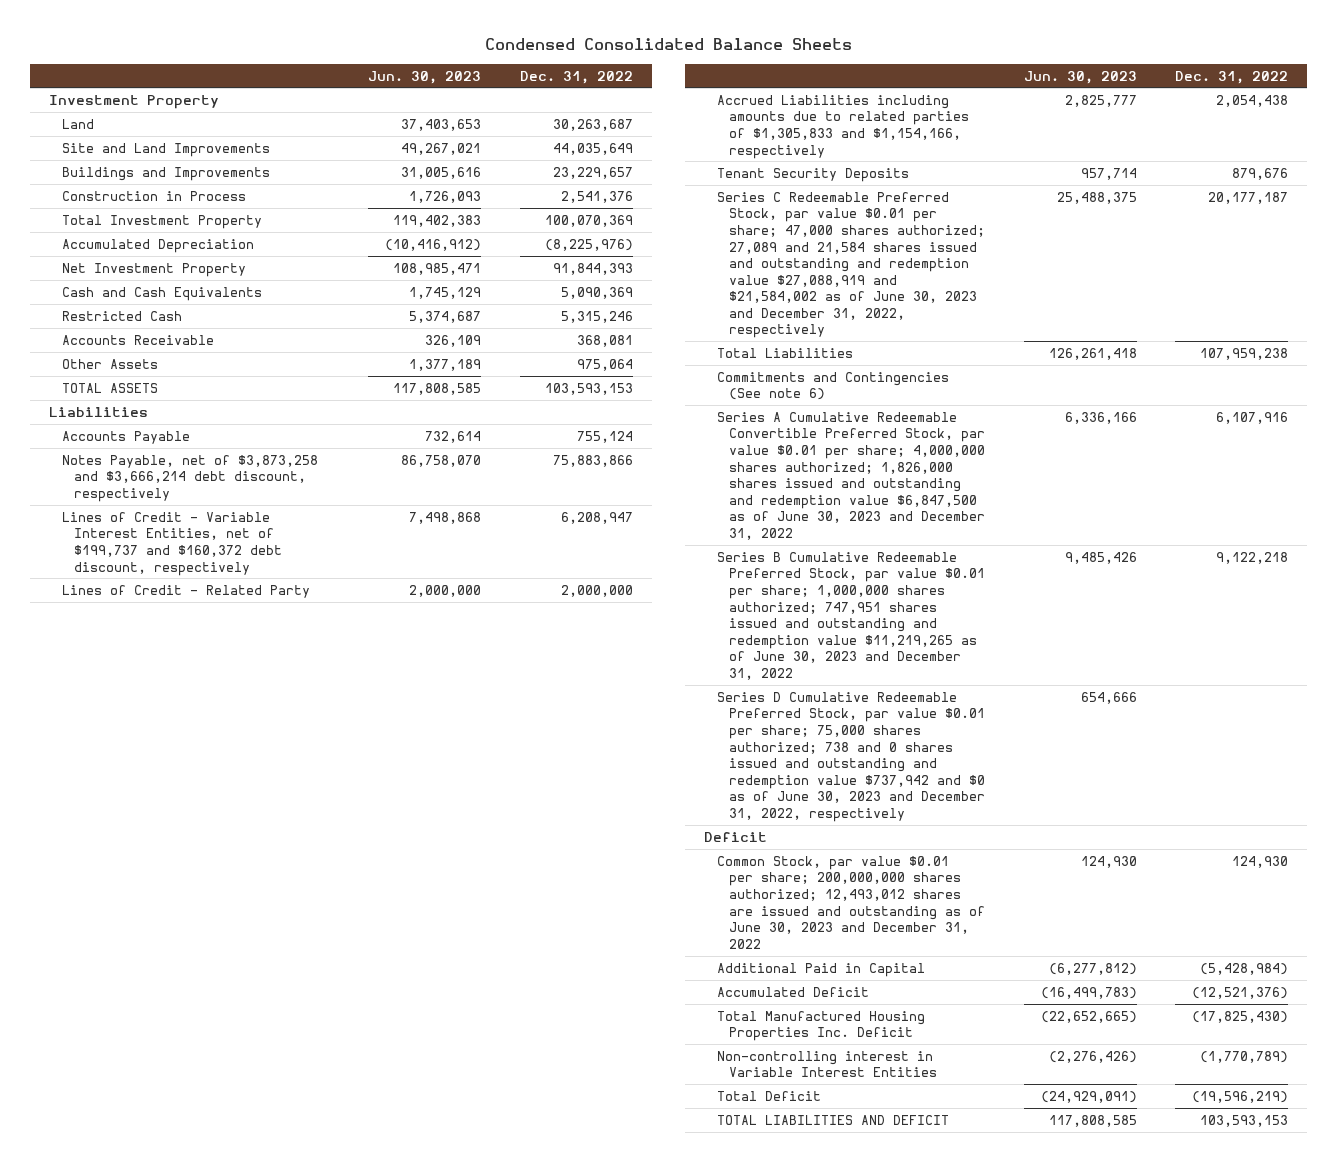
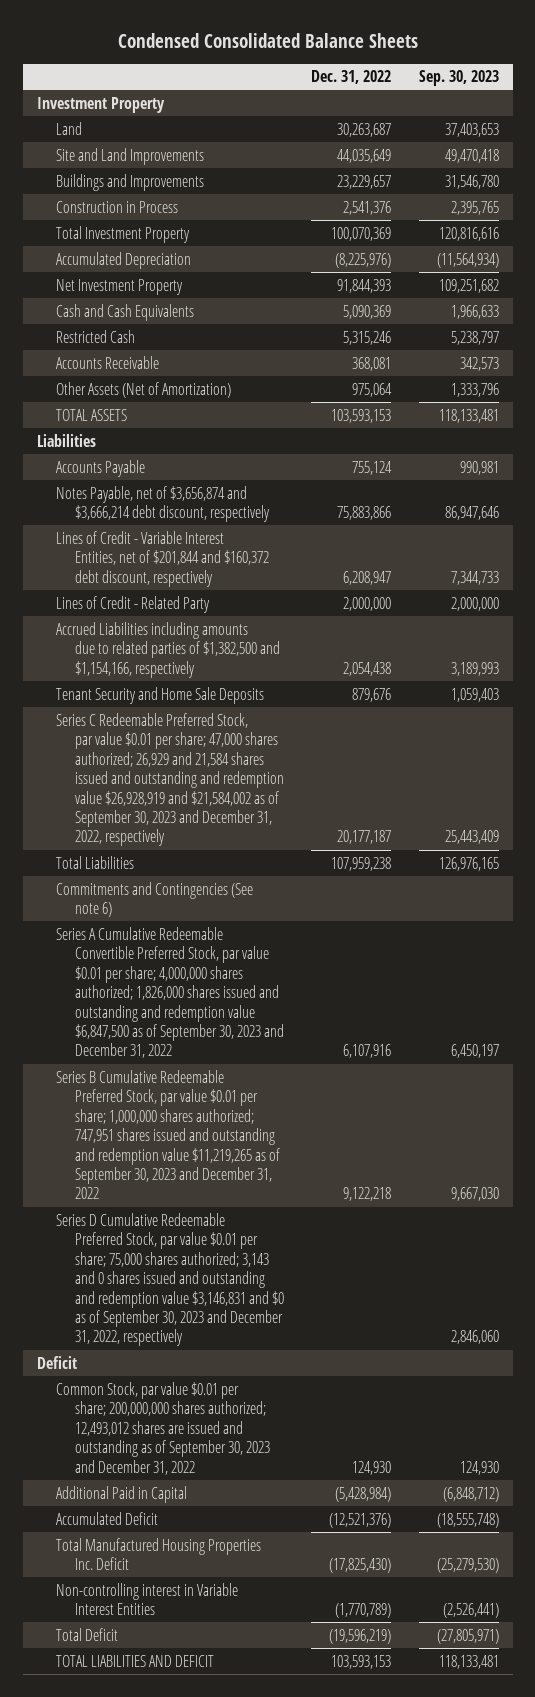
[368,70,482,84] Jun. 30, 2023 -> none
none -> [418,70,499,87] Sep. 30, 2023
[61,358,158,369] Other Assets -> [55,381,231,398] Other Assets (Net of Amortization)
[61,454,318,503] Notes Payable, net of $3,873,258 and $3,666,214 debt discount, respectively -> [55,485,270,523] Notes Payable, net of $3,656,874 and $3,666,214 debt discount, respectively
[61,511,282,576] Lines of Credit - Variable Interest Entities, net of $199,737 and $160,372 debt discount, respectively -> [55,530,269,587] Lines of Credit - Variable Interest Entities, net of $201,844 and $160,372 debt discount, respectively
[716,94,970,159] Accrued Liabilities including amounts due to related parties of $1,305,833 and $1,154,166, respectively -> [55,621,280,678] Accrued Liabilities including amounts due to related parties of $1,382,500 and $1,154,166, respectively
[716,167,909,182] Tenant Security Deposits -> [55,686,264,704] Tenant Security and Home Sale Deposits
[716,191,986,339] Series C Redeemable Preferred Stock, par value $0.01 per share; 47,000 shares authorized; 27,089 and 21,584 shares issued and outstanding and redemption value $27,088,919 and $21,584,002 as of June 30, 2023 and December 31, 2022, respectively -> [55,712,284,847] Series C Redeemable Preferred Stock, par value $0.01 per share; 47,000 shares authorized; 26,929 and 21,584 shares issued and outstanding and redemption value $26,928,919 and $21,584,002 as of September 30, 2023 and December 31, 2022, respectively
[716,411,986,540] Series A Cumulative Redeemable Convertible Preferred Stock, par value $0.01 per share; 4,000,000 shares authorized; 1,826,000 shares issued and outstanding and redemption value $6,847,500 as of June 30, 2023 and December 31, 2022 -> [55,926,284,1059] Series A Cumulative Redeemable Convertible Preferred Stock, par value $0.01 per share; 4,000,000 shares authorized; 1,826,000 shares issued and outstanding and redemption value $6,847,500 as of September 30, 2023 and December 31, 2022
[716,551,986,680] Series B Cumulative Redeemable Preferred Stock, par value $0.01 per share; 1,000,000 shares authorized; 747,951 shares issued and outstanding and redemption value $11,219,265 as of June 30, 2023 and December 31, 2022 -> [55,1069,280,1200] Series B Cumulative Redeemable Preferred Stock, par value $0.01 per share; 1,000,000 shares authorized; 747,951 shares issued and outstanding and redemption value $11,219,265 as of September 30, 2023 and December 31, 2022
[716,691,986,822] Series D Cumulative Redeemable Preferred Stock, par value $0.01 per share; 75,000 shares authorized; 738 and 0 shares issued and outstanding and redemption value $737,942 and $0 as of June 30, 2023 and December 31, 2022, respectively -> [55,1212,284,1347] Series D Cumulative Redeemable Preferred Stock, par value $0.01 per share; 75,000 shares authorized; 3,143 and 0 shares issued and outstanding and redemption value $3,146,831 and $0 as of September 30, 2023 and December 31, 2022, respectively
[716,855,986,949] Common Stock, par value $0.01 per share; 200,000,000 shares authorized; 12,493,012 shares are issued and outstanding as of June 30, 2023 and December 31, 2022 -> [55,1381,270,1475] Common Stock, par value $0.01 per share; 200,000,000 shares authorized; 12,493,012 shares are issued and outstanding as of September 30, 2023 and December 31, 2022

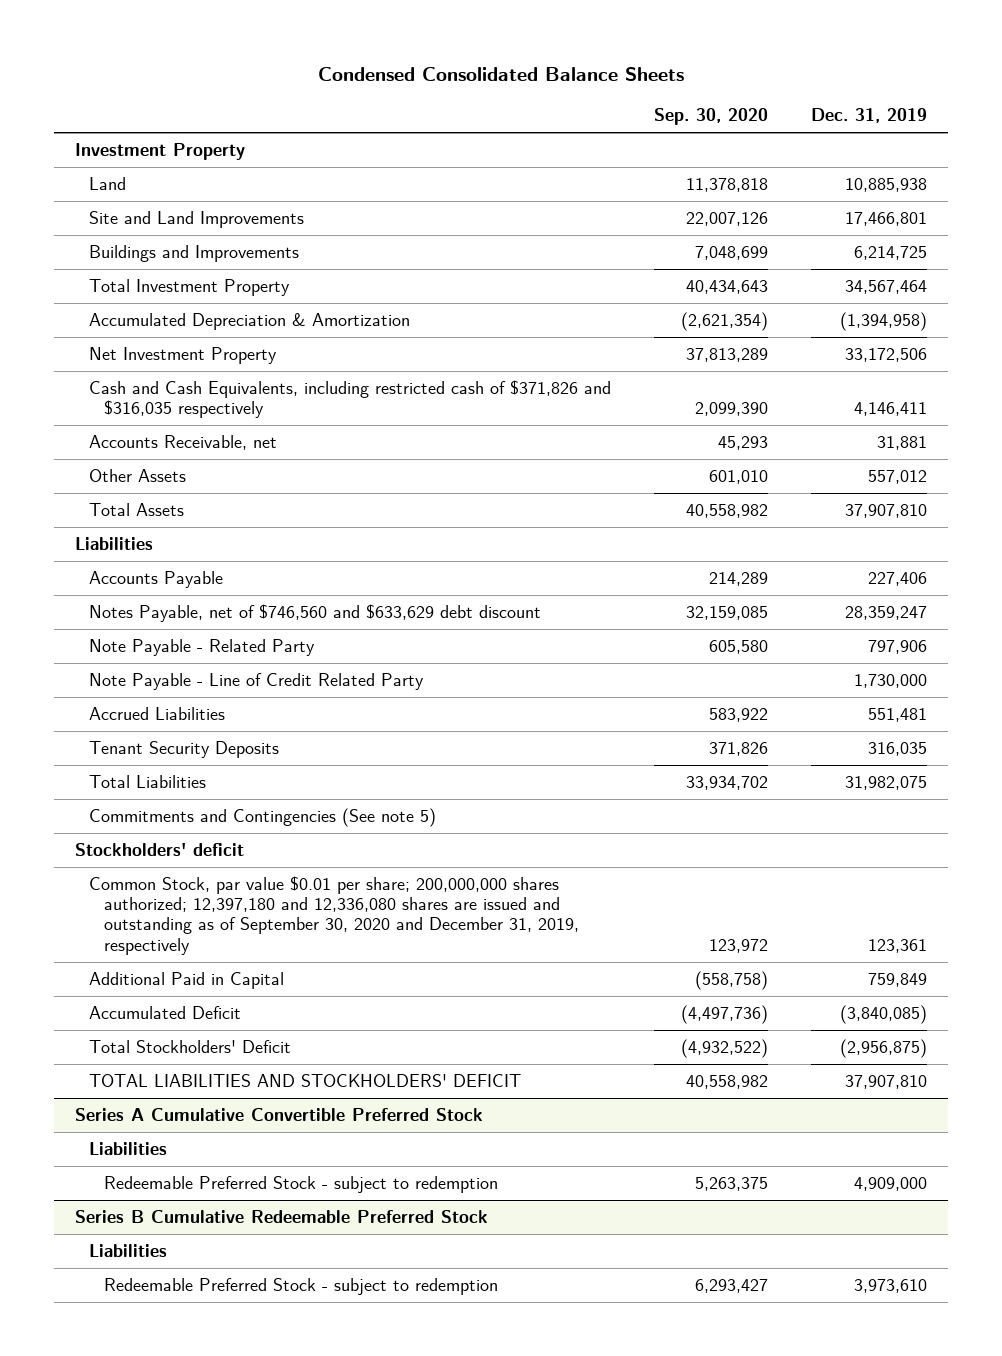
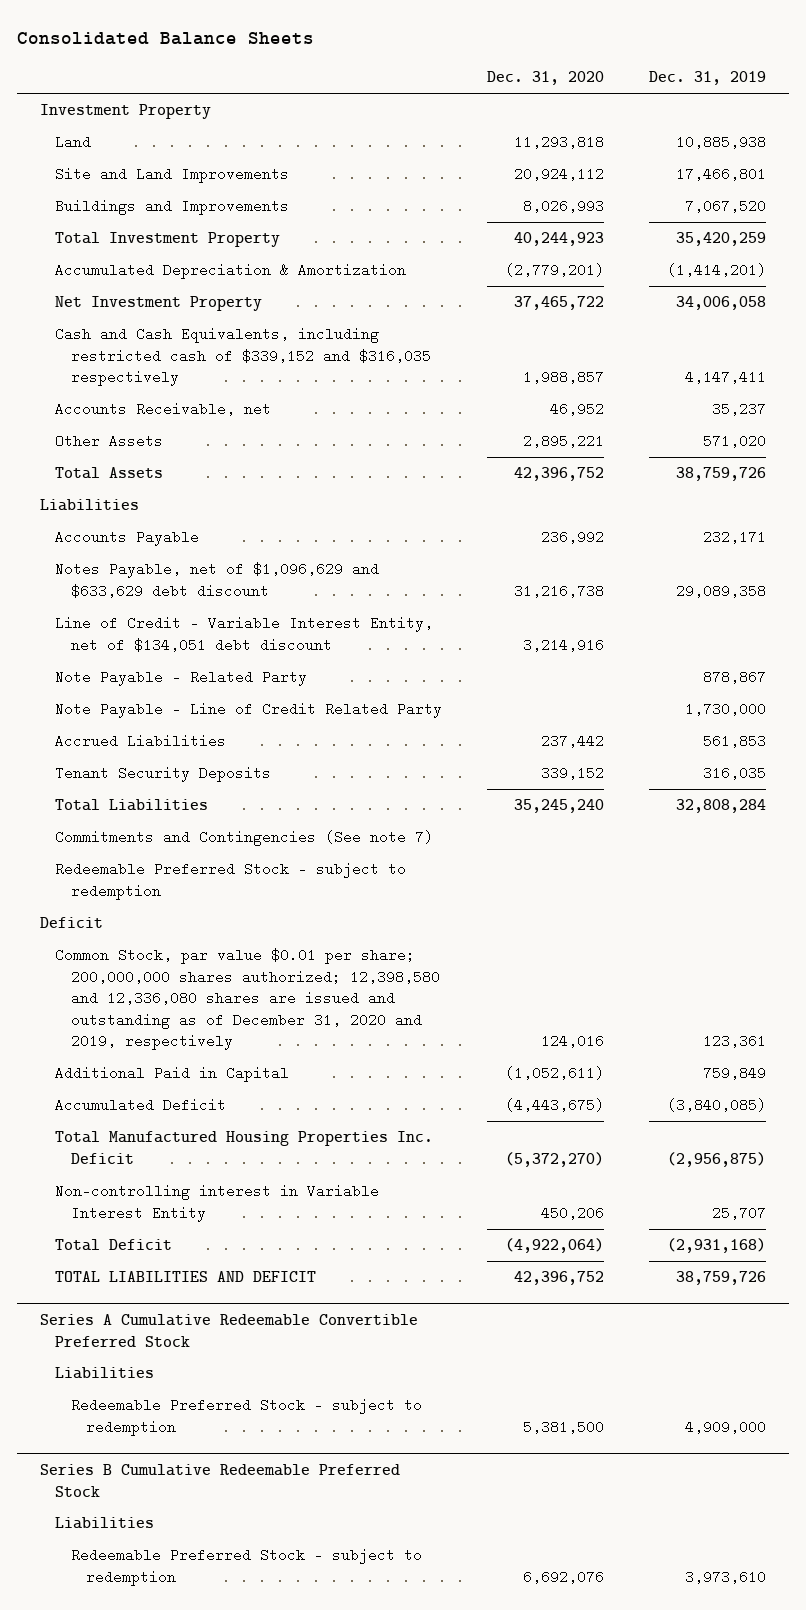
[318,66,685,81] Condensed Consolidated Balance Sheets -> [17,31,315,45] Consolidated Balance Sheets
[654,108,769,126] Sep. 30, 2020 -> none
none -> [487,71,605,86] Dec. 31, 2020
[854,246,928,261] 6,214,725 -> [685,199,767,214] 7,067,520
[845,280,928,295] 34,567,464 -> [676,232,767,247] 35,420,259
[840,312,928,332] (1,394,958) -> [667,263,767,278] (1,414,201)
[845,348,928,363] 33,172,506 -> [676,296,767,311] 34,006,058
[89,380,612,419] Cash and Cash Equivalents, including restricted cash of $371,826 and $316,035 respectively -> [55,327,431,387] Cash and Cash Equivalents, including restricted cash of $339,152 and $316,035 respectively
[854,402,928,417] 4,146,411 -> [685,370,767,385] 4,147,411
[877,436,928,451] 31,881 -> [712,402,767,417] 35,237
[868,470,928,485] 557,012 -> [703,434,767,449] 571,020
[845,504,928,519] 37,907,810 -> [676,467,767,482] 38,759,726
[868,572,928,587] 227,406 -> [703,530,767,545] 232,171
[89,604,542,623] Notes Payable, net of $746,560 and $633,629 debt discount -> [55,562,380,598] Notes Payable, net of $1,096,629 and $633,629 debt discount
[845,606,928,621] 28,359,247 -> [676,583,767,598] 29,089,358
none -> [55,616,434,652] Line of Credit - Variable Interest Entity, net of $134,051 debt discount
[868,640,928,655] 797,906 -> [703,670,767,685] 878,867
[868,708,928,723] 551,481 -> [703,734,767,749] 561,853
[845,776,928,791] 31,982,075 -> [676,799,767,814] 32,808,284
[89,808,437,828] Commitments and Contingencies (See note 5) -> [55,830,434,847] Commitments and Contingencies (See note 7)
none -> [55,862,407,900] Redeemable Preferred Stock - subject to redemption
[75,843,245,857] Stockholders' deficit -> [39,917,103,929] Deficit
[89,876,579,955] Common Stock, par value $0.01 per share; 200,000,000 shares authorized; 12,397,180 and 12,336,080 shares are issued and outstanding as of September 30, 2020 and December 31, 2019, respectively -> [55,948,440,1051] Common Stock, par value $0.01 per share; 200,000,000 shares authorized; 12,398,580 and 12,336,080 shares are issued and outstanding as of December 31, 2020 and 2019, respectively
none -> [55,1131,434,1164] Total Manufactured Housing Properties Inc. Deficit
none -> [55,1184,380,1222] Non-controlling interest in Variable Interest Entity
[89,1040,292,1054] Total Stockholders' Deficit -> [55,1239,173,1252] Total Deficit
[840,1039,928,1059] (2,956,875) -> [667,1238,767,1254] (2,931,168)
[89,1074,522,1088] TOTAL LIABILITIES AND STOCKHOLDERS' DEFICIT -> [55,1271,317,1283] TOTAL LIABILITIES AND DEFICIT
[845,1075,928,1090] 37,907,810 -> [676,1271,767,1286] 38,759,726
[75,1108,484,1122] Series A Cumulative Convertible Preferred Stock -> [39,1314,418,1347] Series A Cumulative Redeemable Convertible Preferred Stock

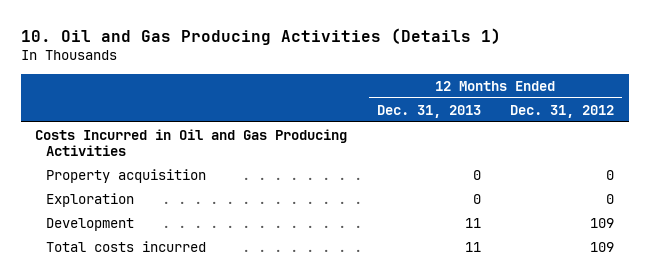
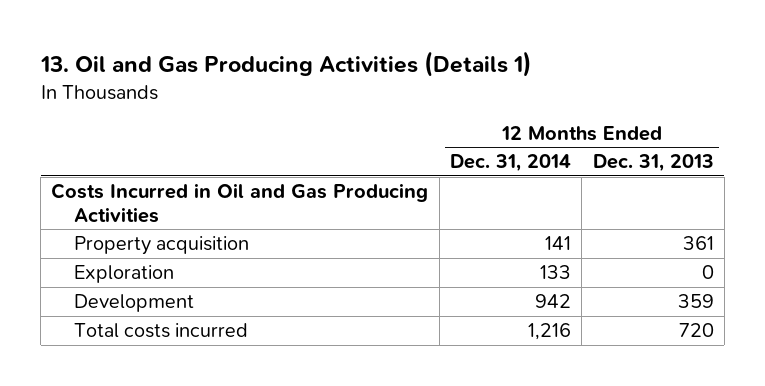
[20,27,501,45] 10. Oil and Gas Producing Activities (Details 1) -> [39,50,532,77] 13. Oil and Gas Producing Activities (Details 1)
[510,104,615,118] Dec. 31, 2012 -> none
none -> [449,154,571,173] Dec. 31, 2014
[472,169,481,180] 0 -> [682,236,714,251] 361
[464,217,481,228] 11 -> [677,294,714,309] 359
[464,241,481,252] 11 -> [678,323,714,338] 720

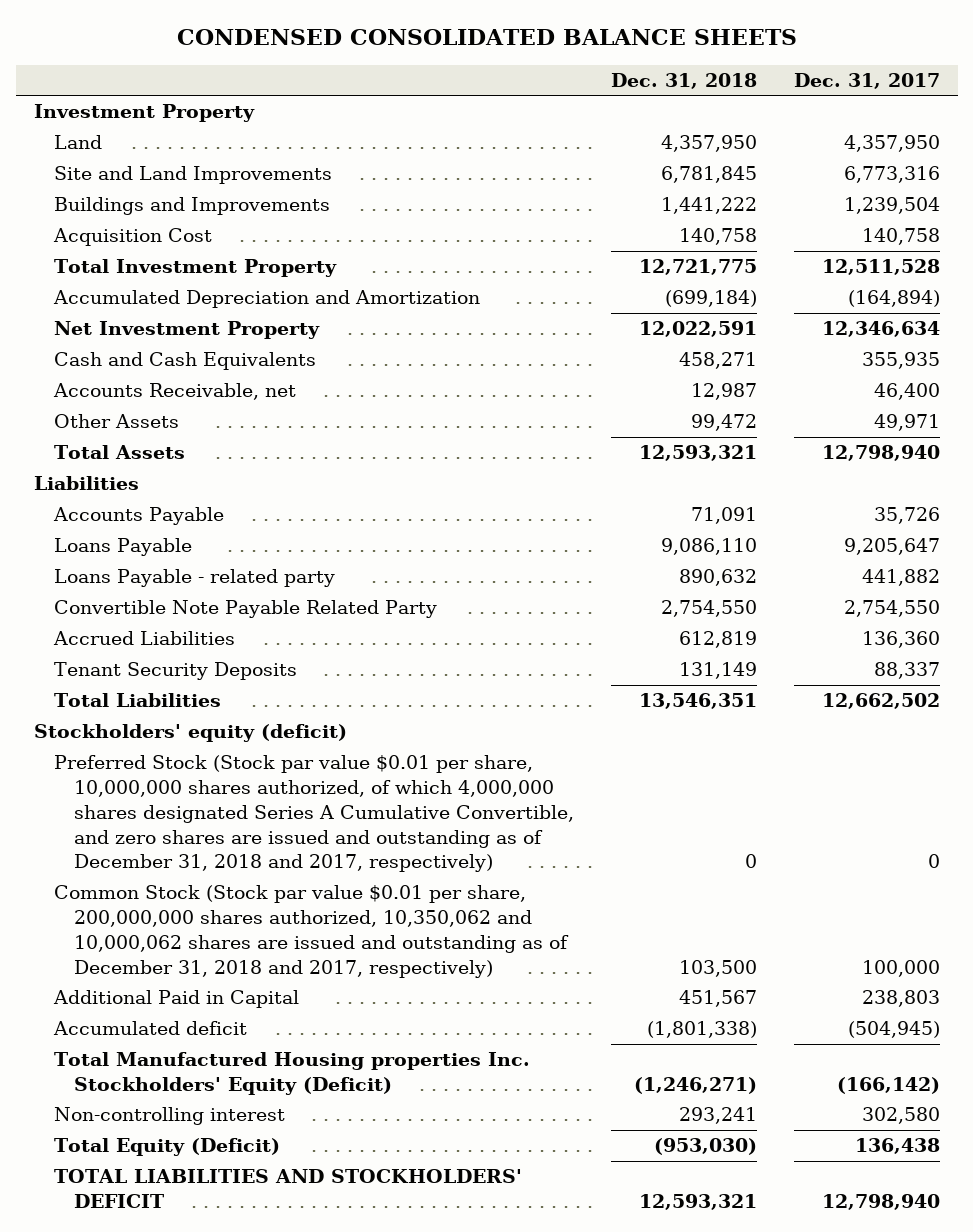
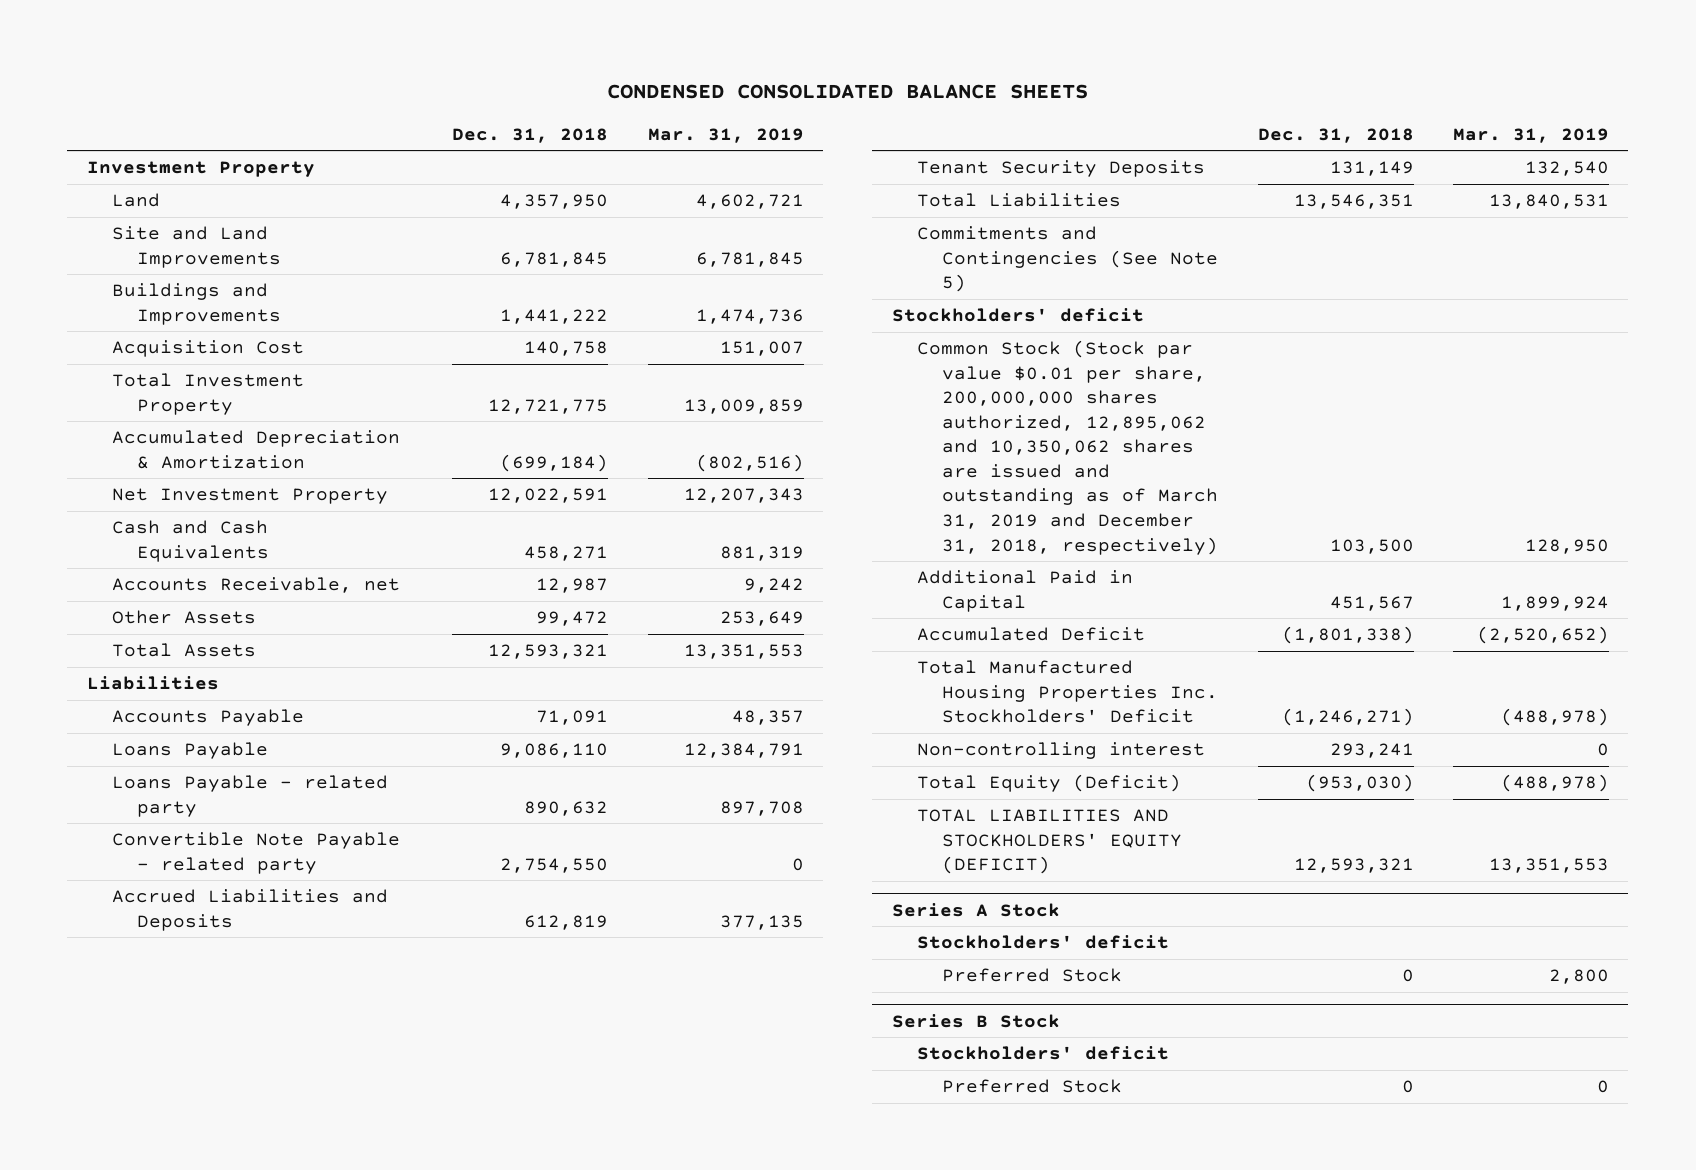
[793,72,940,89] Dec. 31, 2017 -> none
none -> [647,127,804,143] Mar. 31, 2019
[53,290,481,309] Accumulated Depreciation and Amortization -> [112,430,401,469] Accumulated Depreciation & Amortization
[54,600,438,619] Convertible Note Payable Related Party -> [112,832,401,874] Convertible Note Payable - related party
[53,631,236,646] Accrued Liabilities -> [112,889,389,931] Accrued Liabilities and Deposits
[54,755,575,873] Preferred Stock (Stock par value $0.01 per share, 10,000,000 shares authorized, of which 4,000,000 shares designated Series A Cumulative Convertible, and zero shares are issued and outstanding as of December 31, 2018 and 2017, respectively) -> none
none -> [917,226,1219,293] Commitments and Contingencies (See Note 5)
[33,724,347,743] Stockholders' equity (deficit) -> [891,308,1144,323] Stockholders' deficit
[54,885,570,978] Common Stock (Stock par value $0.01 per share, 200,000,000 shares authorized, 10,350,062 and 10,000,062 shares are issued and outstanding as of December 31, 2018 and 2017, respectively) -> [917,340,1219,555] Common Stock (Stock par value $0.01 per share, 200,000,000 shares authorized, 12,895,062 and 10,350,062 shares are issued and outstanding as of March 31, 2019 and December 31, 2018, respectively)
[53,1021,248,1036] Accumulated deficit -> [917,627,1146,642] Accumulated Deficit
[54,1052,531,1096] Total Manufactured Housing properties Inc. Stockholders' Equity (Deficit) -> [917,660,1219,724] Total Manufactured Housing Properties Inc. Stockholders' Deficit
[54,1169,523,1209] TOTAL LIABILITIES AND STOCKHOLDERS' DEFICIT -> [917,809,1183,875] TOTAL LIABILITIES AND STOCKHOLDERS' EQUITY (DEFICIT)
none -> [891,902,1060,917] Series A Stock
none -> [917,935,1170,950] Stockholders' deficit
none -> [942,968,1123,983] Preferred Stock
none -> [891,1013,1060,1028] Series B Stock
none -> [917,1046,1170,1061] Stockholders' deficit
none -> [942,1079,1123,1094] Preferred Stock

